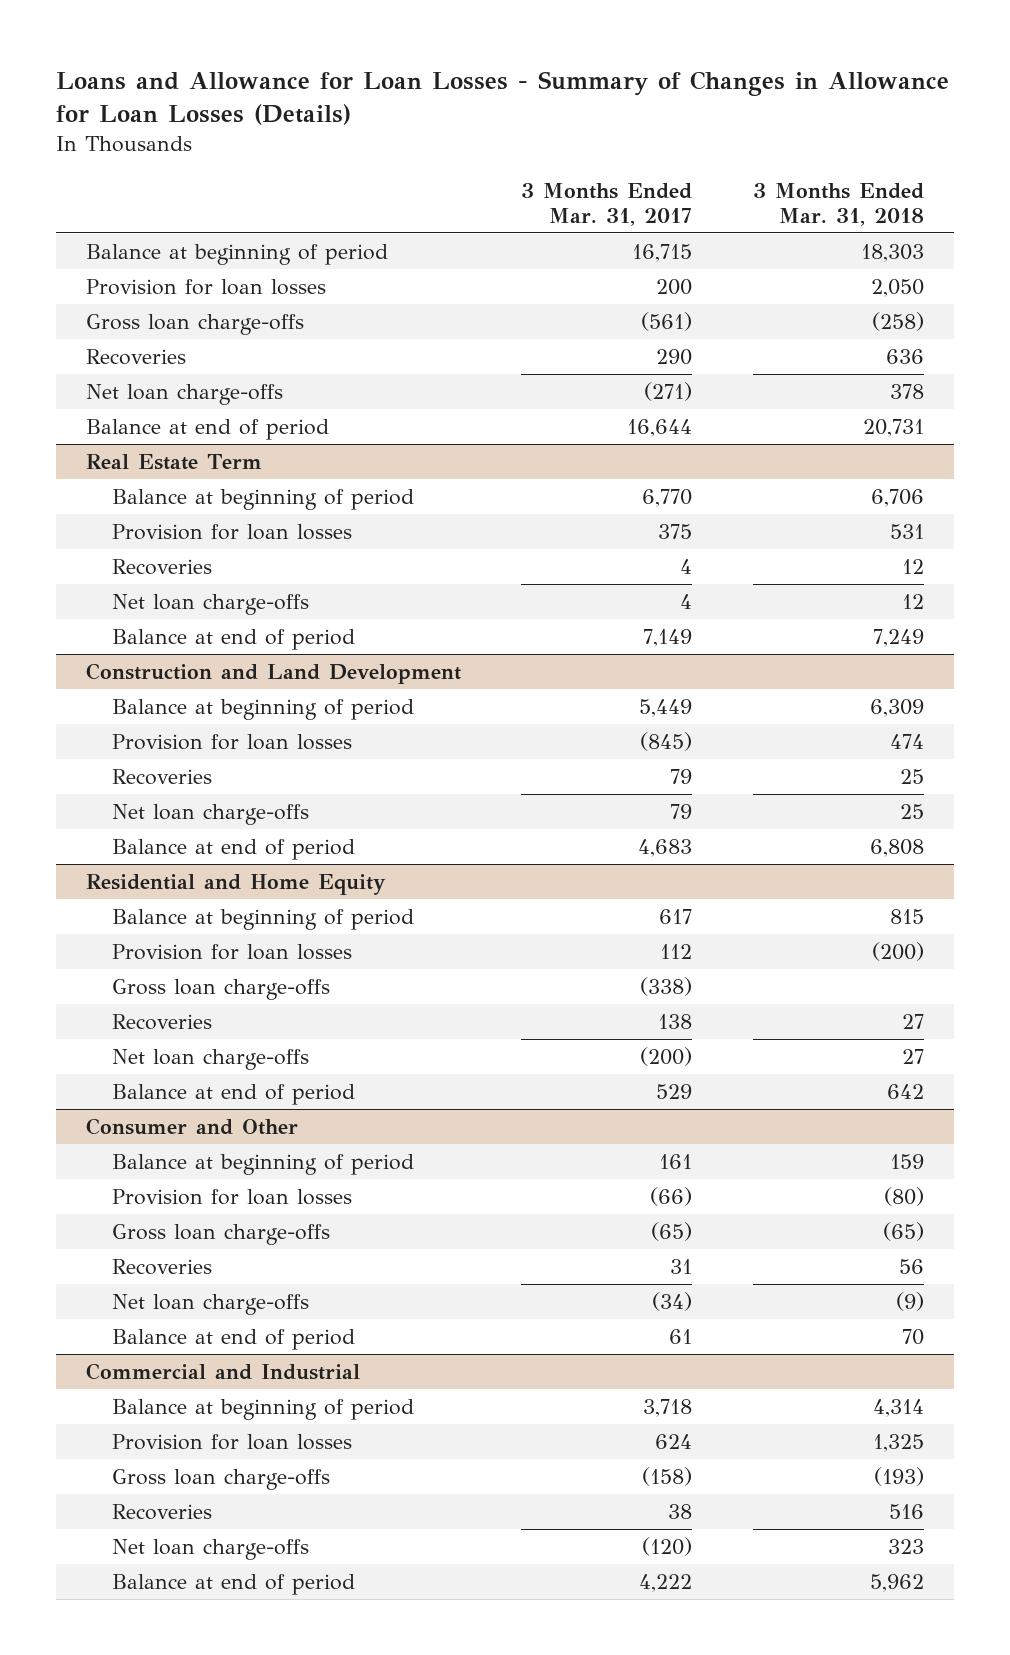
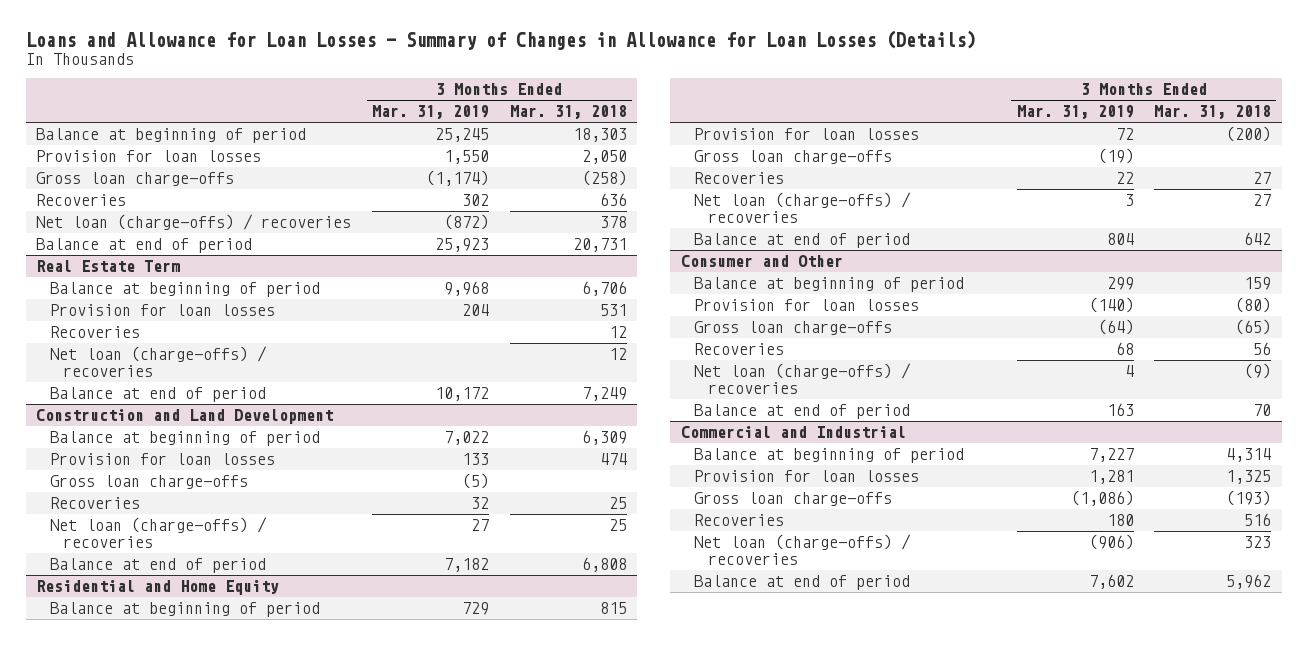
[521,182,693,226] 3 Months Ended Mar. 31, 2017 -> none
none -> [371,105,489,120] Mar. 31, 2019
[85,383,283,405] Net loan charge-offs -> [36,214,352,231] Net loan (charge-offs) / recoveries
[111,593,309,615] Net loan charge-offs -> [49,346,267,377] Net loan (charge-offs) / recoveries
none -> [49,475,248,490] Gross loan charge-offs
[111,803,309,825] Net loan charge-offs -> [49,517,267,548] Net loan (charge-offs) / recoveries
[111,1048,309,1070] Net loan charge-offs -> [694,192,912,223] Net loan (charge-offs) / recoveries
[111,1293,309,1315] Net loan charge-offs -> [694,363,912,394] Net loan (charge-offs) / recoveries
[111,1538,309,1560] Net loan charge-offs -> [694,534,912,565] Net loan (charge-offs) / recoveries

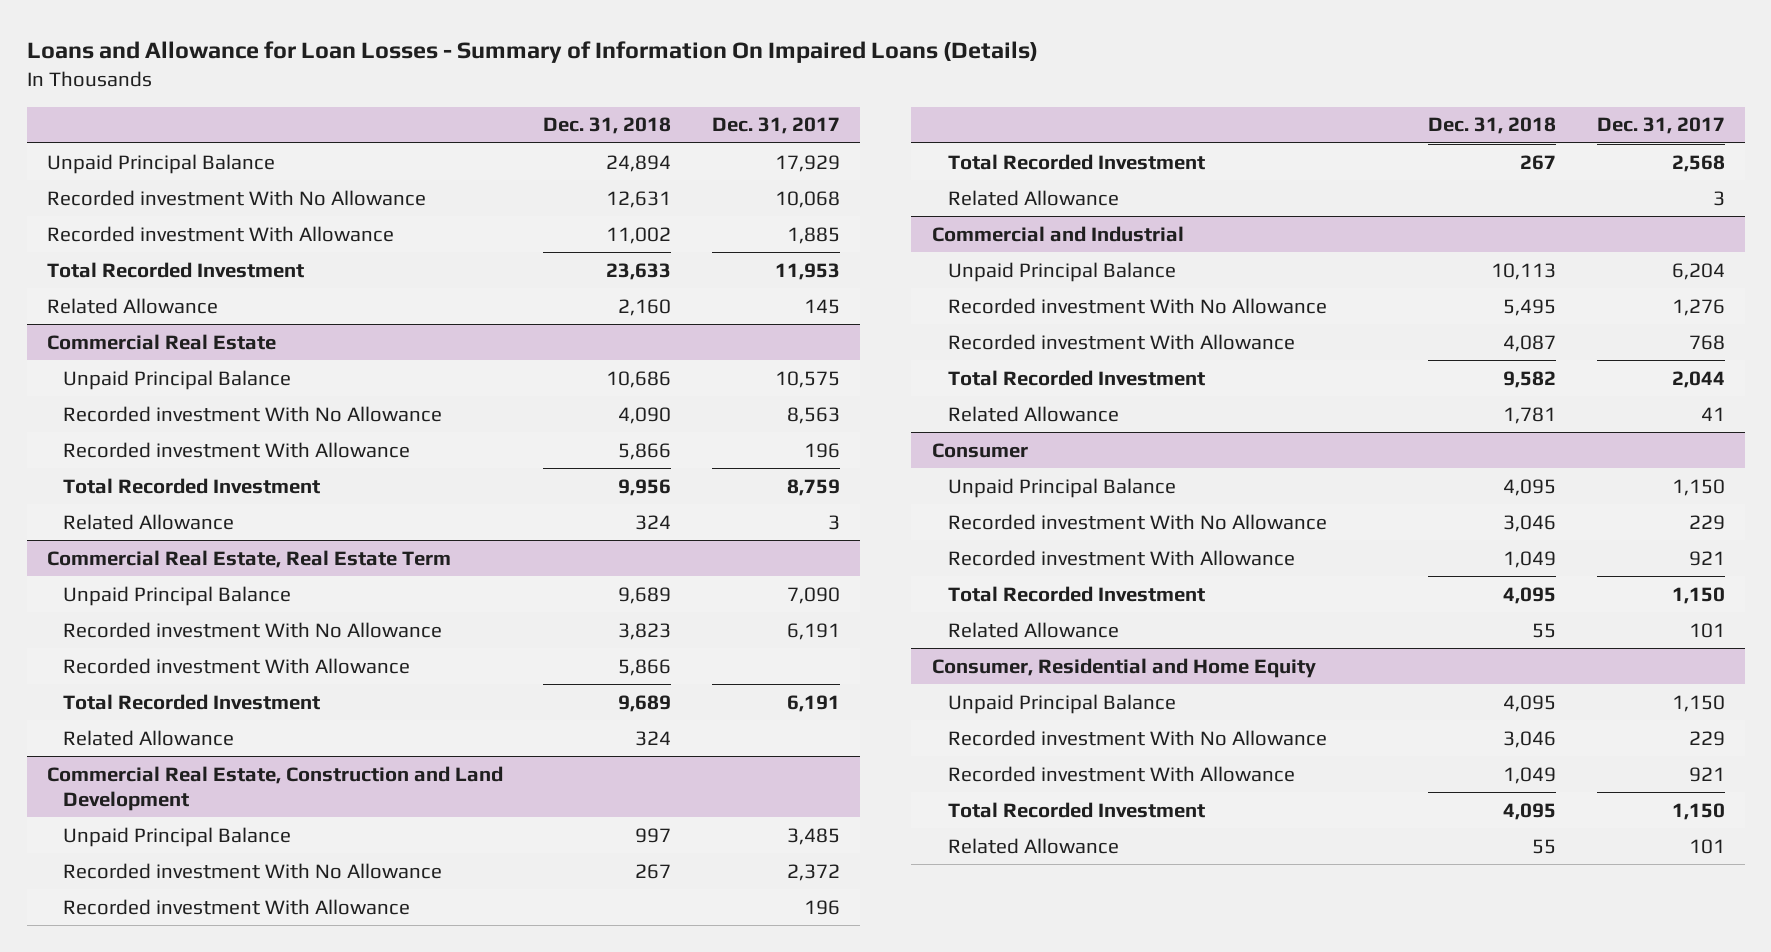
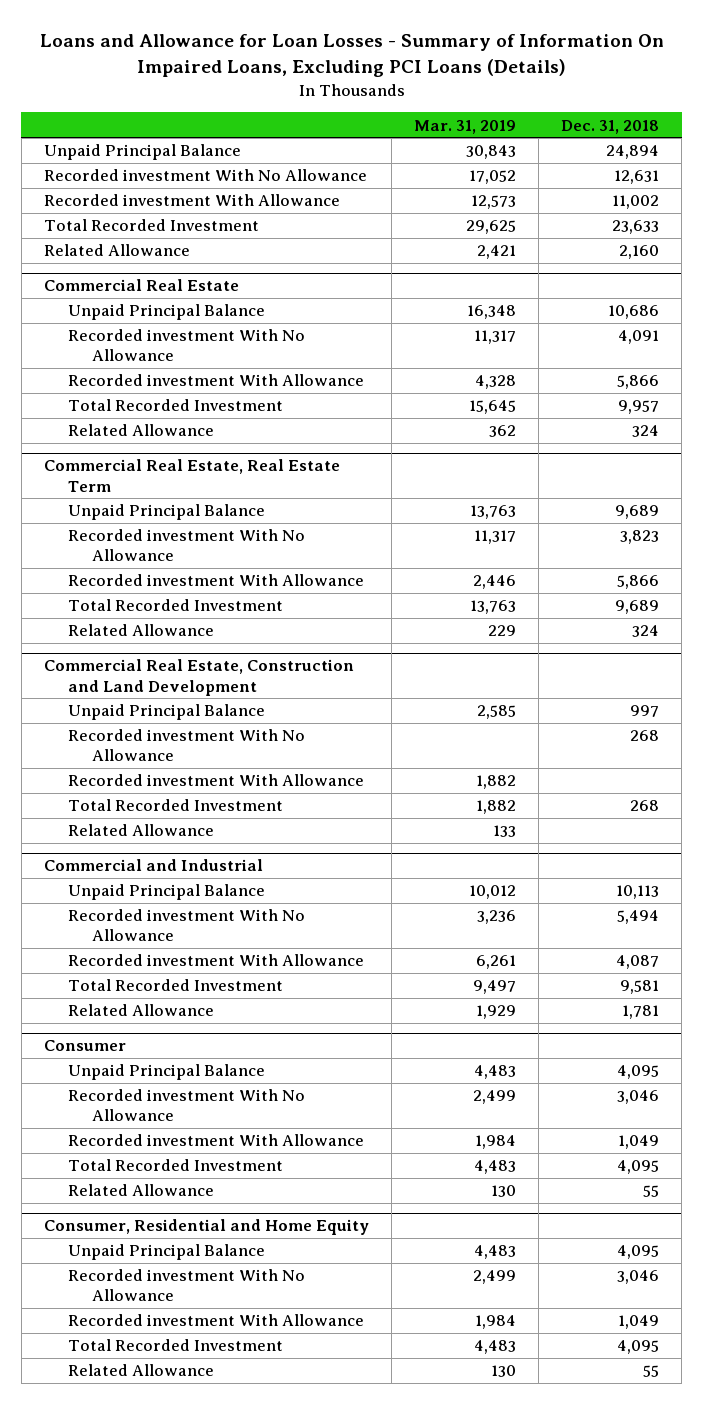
[26,41,1038,64] Loans and Allowance for Loan Losses - Summary of Information On Impaired Loans (Details) -> [39,34,664,78] Loans and Allowance for Loan Losses - Summary of Information On Impaired Loans, Excluding PCI Loans (Details)
[711,117,840,135] Dec. 31, 2017 -> none
none -> [414,119,517,134] Mar. 31, 2019
[618,406,672,424] 4,090 -> [618,330,660,345] 4,091
[618,478,672,496] 9,956 -> [618,400,660,415] 9,957
[635,863,672,879] 267 -> [630,730,660,742] 268
[1520,154,1557,170] 267 -> [630,800,660,812] 268
[1503,298,1557,316] 5,495 -> [617,910,660,925] 5,494
[1503,370,1557,388] 9,582 -> [620,980,660,995] 9,581

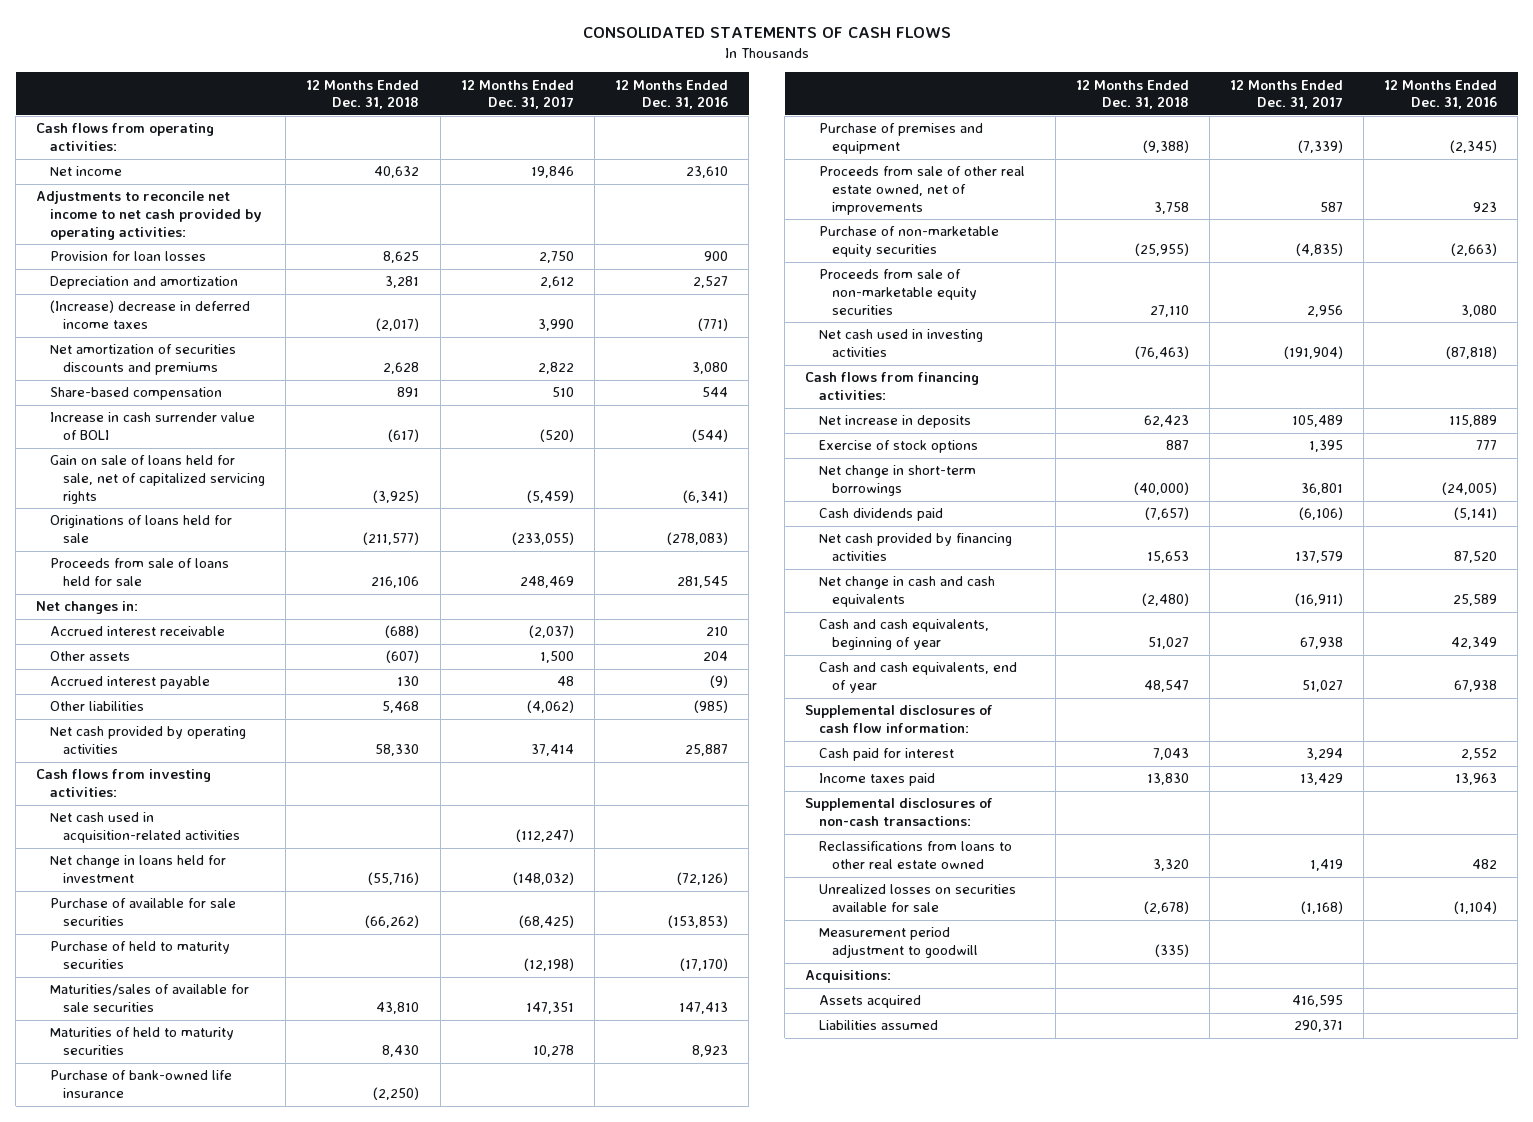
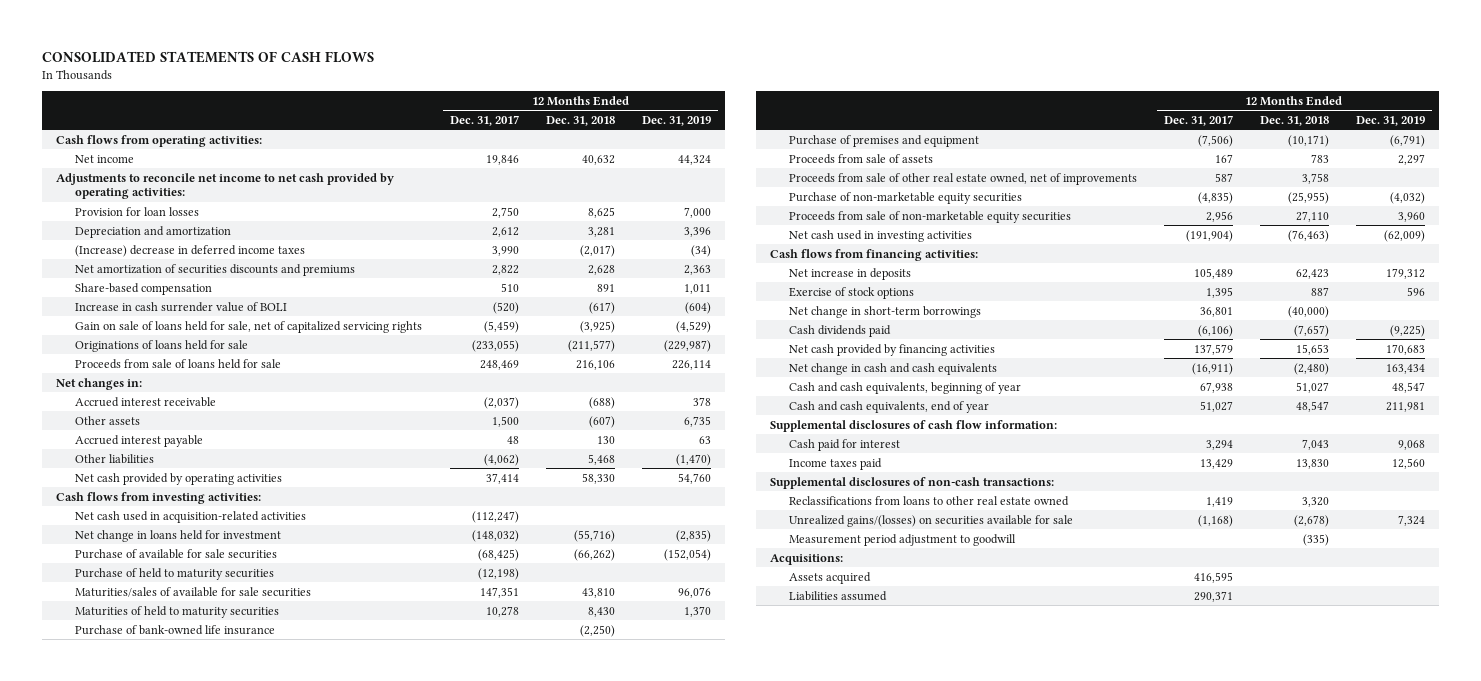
[614,79,728,110] 12 Months Ended Dec. 31, 2016 -> none
none -> [642,115,712,126] Dec. 31, 2019
[1142,140,1189,154] (9,388) -> [1287,134,1329,147] (10,171)
[1297,140,1343,154] (7,339) -> [1197,134,1233,147] (7,506)
none -> [788,153,933,164] Proceeds from sale of assets
[818,884,1016,913] Unrealized losses on securities available for sale -> [788,514,1073,527] Unrealized gains/(losses) on securities available for sale

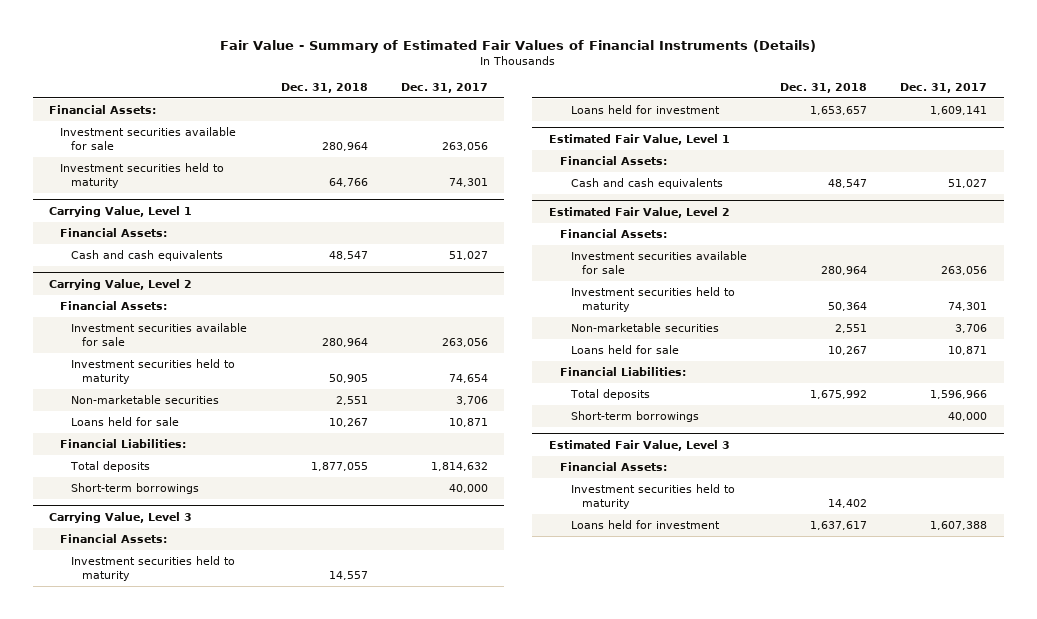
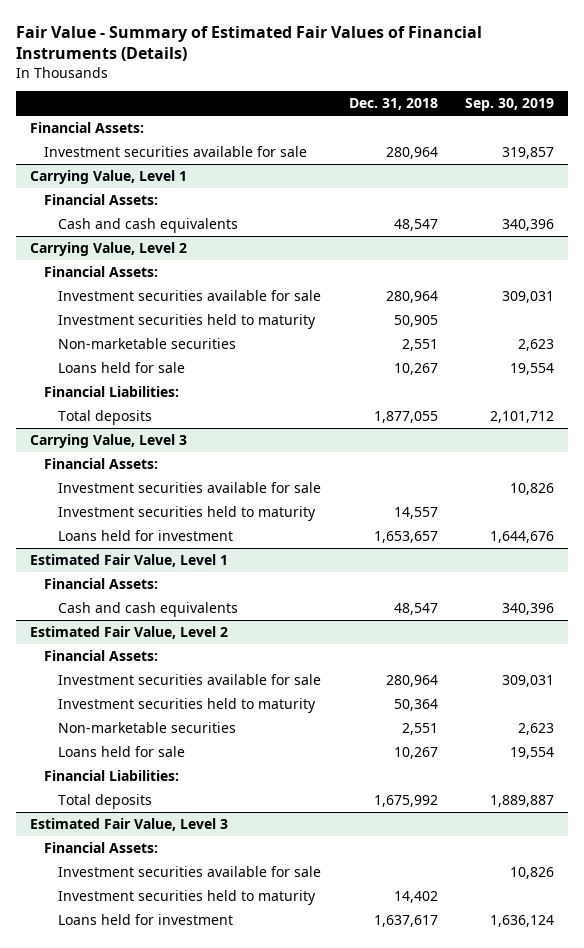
[400,83,488,94] Dec. 31, 2017 -> none
none -> [465,98,555,112] Sep. 30, 2019
[60,162,225,188] Investment securities held to maturity -> none
[71,482,200,494] Short-term borrowings -> none
none -> [58,482,322,494] Investment securities available for sale
[570,410,699,422] Short-term borrowings -> none
none -> [58,866,322,878] Investment securities available for sale

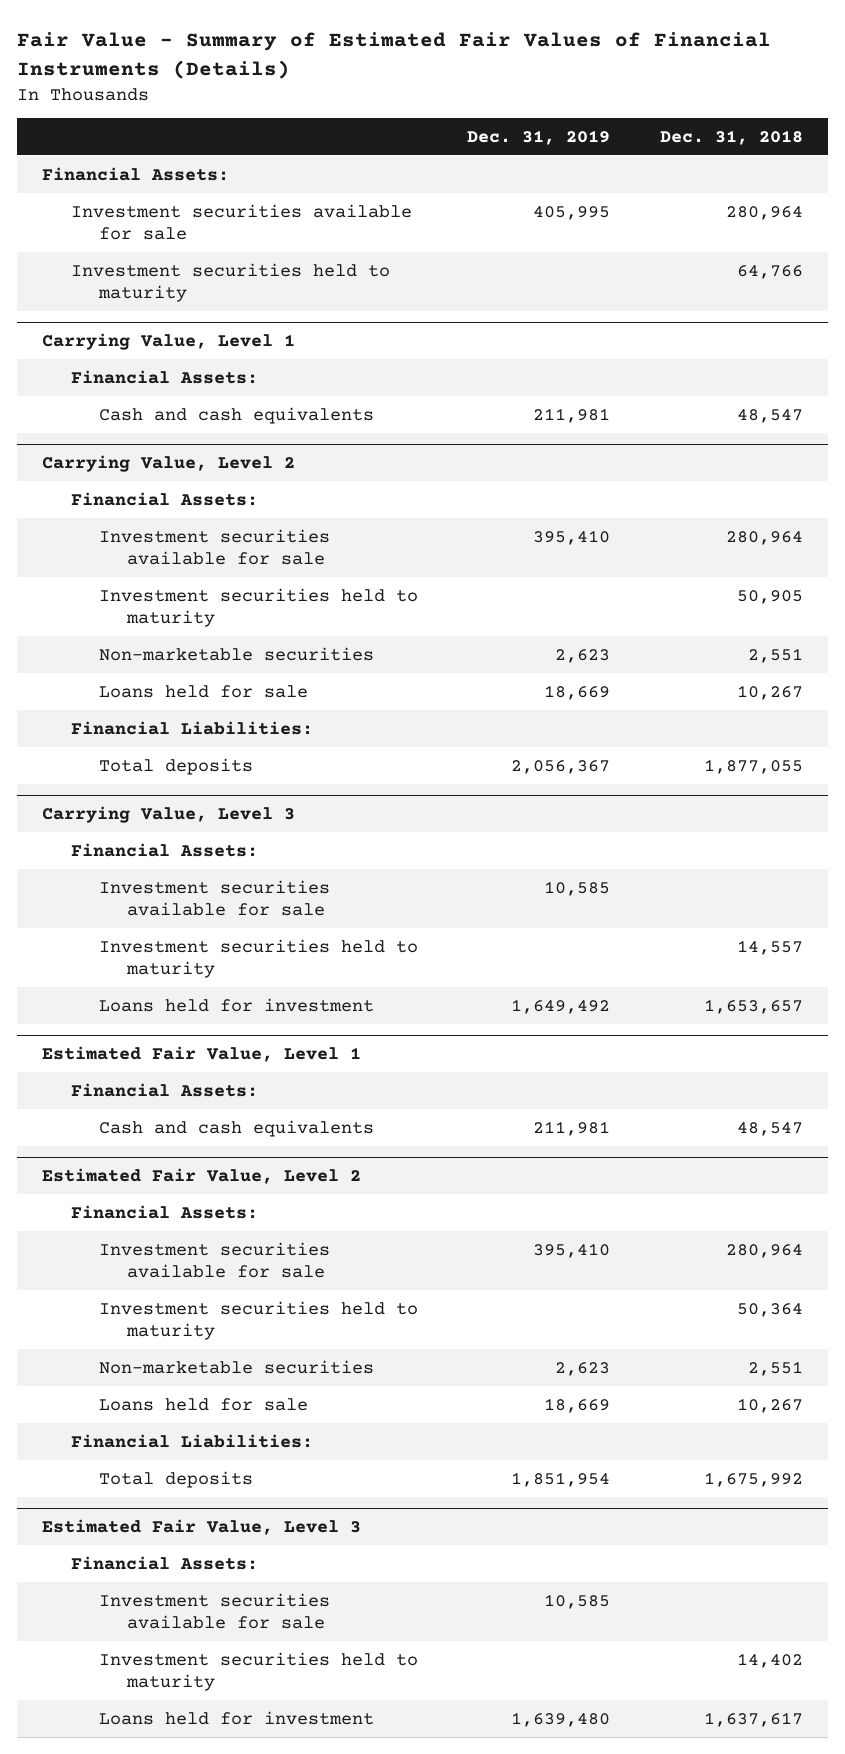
[465,98,555,112] Sep. 30, 2019 -> none
none -> [467,129,611,145] Dec. 31, 2019
none -> [70,262,390,303] Investment securities held to maturity

